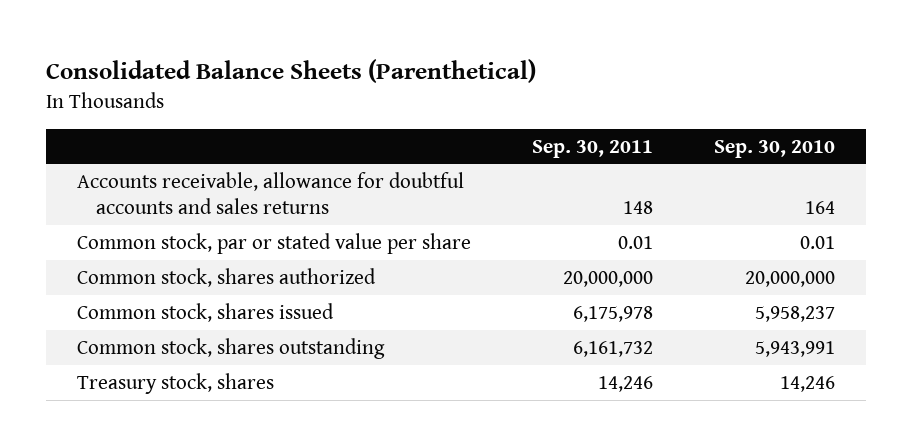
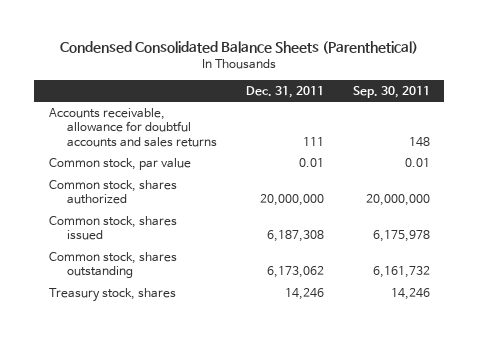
[46,59,537,84] Consolidated Balance Sheets (Parenthetical) -> [60,41,419,55] Condensed Consolidated Balance Sheets (Parenthetical)
[714,139,836,158] Sep. 30, 2010 -> none
none -> [245,85,324,98] Dec. 31, 2011
[76,232,471,254] Common stock, par or stated value per share -> [48,157,191,170] Common stock, par value

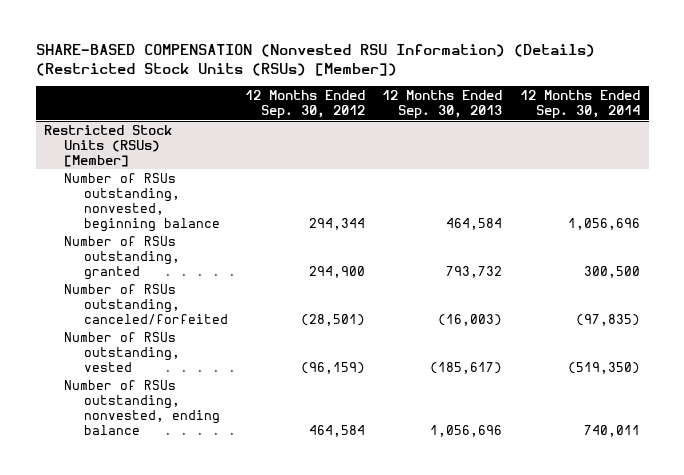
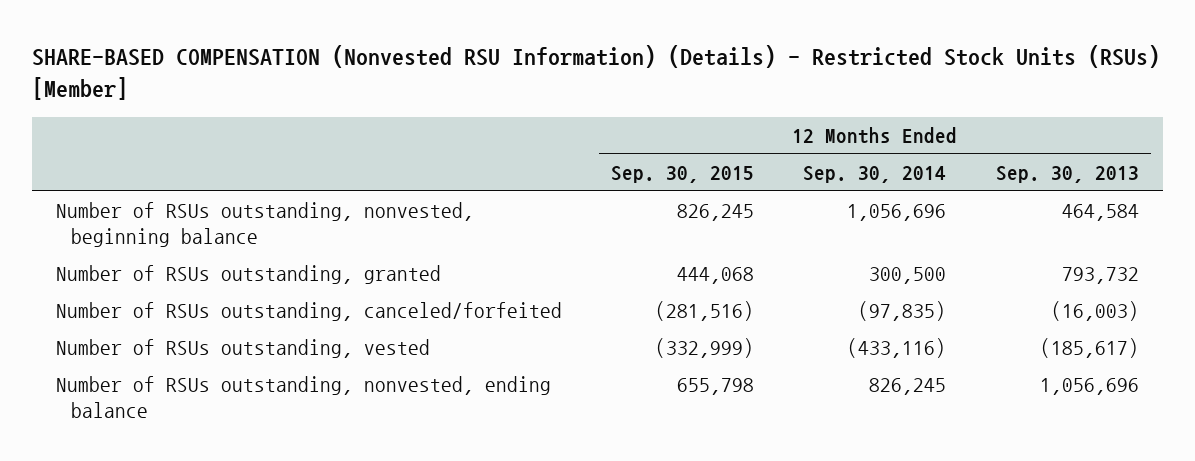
[35,43,595,76] SHARE-BASED COMPENSATION (Nonvested RSU Information) (Details) (Restricted Stock Units (RSUs) [Member]) -> [31,44,1160,101] SHARE-BASED COMPENSATION (Nonvested RSU Information) (Details) - Restricted Stock Units (RSUs) [Member]
[244,90,365,120] 12 Months Ended Sep. 30, 2012 -> none
none -> [611,166,755,184] Sep. 30, 2015
[44,124,173,167] Restricted Stock Units (RSUs) [Member] -> none
[567,361,640,374] (519,350) -> [847,338,947,359] (433,116)
[583,424,640,437] 740,011 -> [869,378,947,396] 826,245

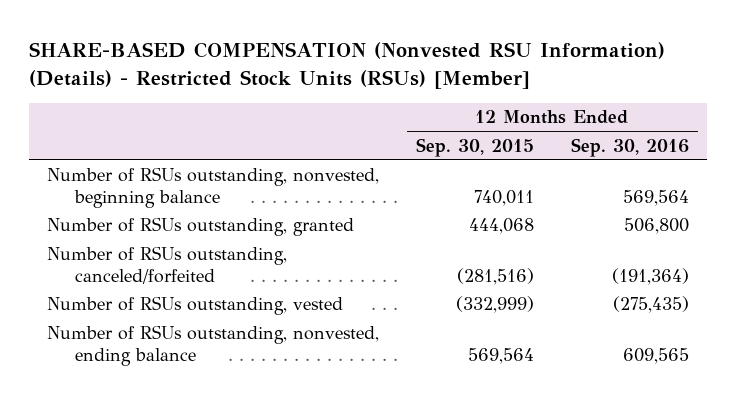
[803,166,947,184] Sep. 30, 2014 -> none
[995,166,1139,184] Sep. 30, 2013 -> none
none -> [570,137,689,157] Sep. 30, 2016
[677,204,755,222] 826,245 -> [474,190,535,207] 740,011
[677,378,755,396] 655,798 -> [468,348,535,365] 569,564

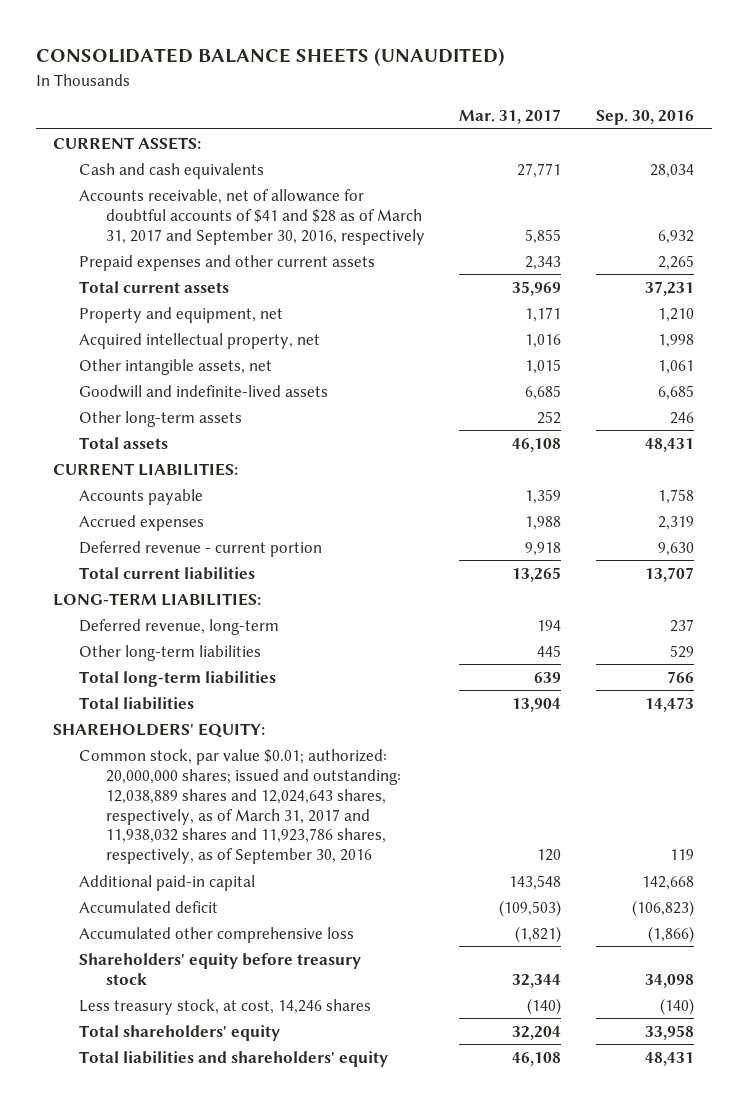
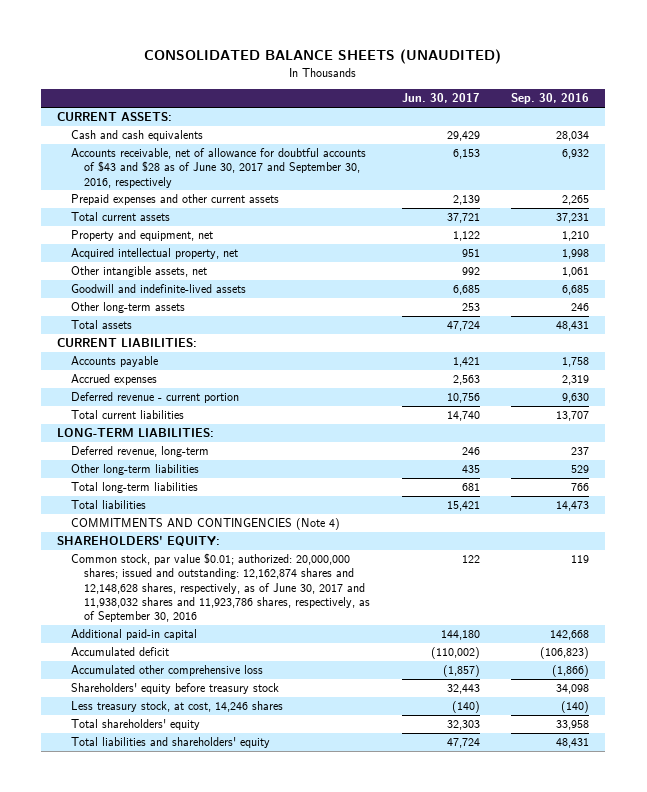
[459,109,562,125] Mar. 31, 2017 -> none
none -> [401,93,480,104] Jun. 30, 2017
[79,188,425,245] Accounts receivable, net of allowance for doubtful accounts of $41 and $28 as of March 31, 2017 and September 30, 2016, respectively -> [70,148,366,188] Accounts receivable, net of allowance for doubtful accounts of $43 and $28 as of June 30, 2017 and September 30, 2016, respectively
none -> [70,518,340,531] COMMITMENTS AND CONTINGENCIES (Note 4)
[79,748,401,865] Common stock, par value $0.01; authorized: 20,000,000 shares; issued and outstanding: 12,038,889 shares and 12,024,643 shares, respectively, as of March 31, 2017 and 11,938,032 shares and 11,923,786 shares, respectively, as of September 30, 2016 -> [70,553,370,622] Common stock, par value $0.01; authorized: 20,000,000 shares; issued and outstanding: 12,162,874 shares and 12,148,628 shares, respectively, as of June 30, 2017 and 11,938,032 shares and 11,923,786 shares, respectively, as of September 30, 2016

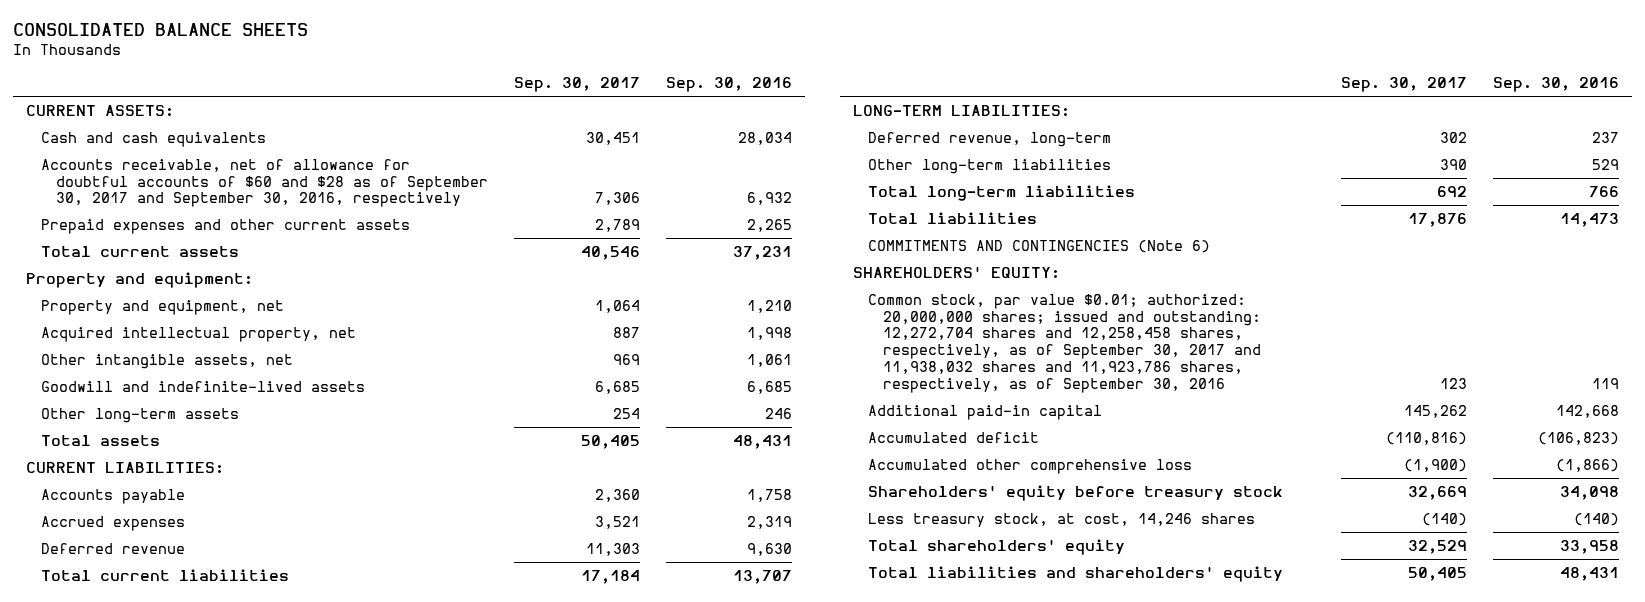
[144,49,502,65] CONSOLIDATED BALANCE SHEETS (UNAUDITED) -> [13,22,309,36] CONSOLIDATED BALANCE SHEETS
[401,93,480,104] Jun. 30, 2017 -> none
none -> [513,77,640,93] Sep. 30, 2017
[70,148,366,188] Accounts receivable, net of allowance for doubtful accounts of $43 and $28 as of June 30, 2017 and September 30, 2016, respectively -> [41,158,489,208] Accounts receivable, net of allowance for doubtful accounts of $60 and $28 as of September 30, 2017 and September 30, 2016, respectively
none -> [26,271,254,288] Property and equipment:
[70,392,239,404] Deferred revenue - current portion -> [41,542,186,554] Deferred revenue
[70,518,340,531] COMMITMENTS AND CONTINGENCIES (Note 4) -> [868,239,1211,253] COMMITMENTS AND CONTINGENCIES (Note 6)
[70,553,370,622] Common stock, par value $0.01; authorized: 20,000,000 shares; issued and outstanding: 12,162,874 shares and 12,148,628 shares, respectively, as of June 30, 2017 and 11,938,032 shares and 11,923,786 shares, respectively, as of September 30, 2016 -> [868,293,1262,393] Common stock, par value $0.01; authorized: 20,000,000 shares; issued and outstanding: 12,272,704 shares and 12,258,458 shares, respectively, as of September 30, 2017 and 11,938,032 shares and 11,923,786 shares, respectively, as of September 30, 2016

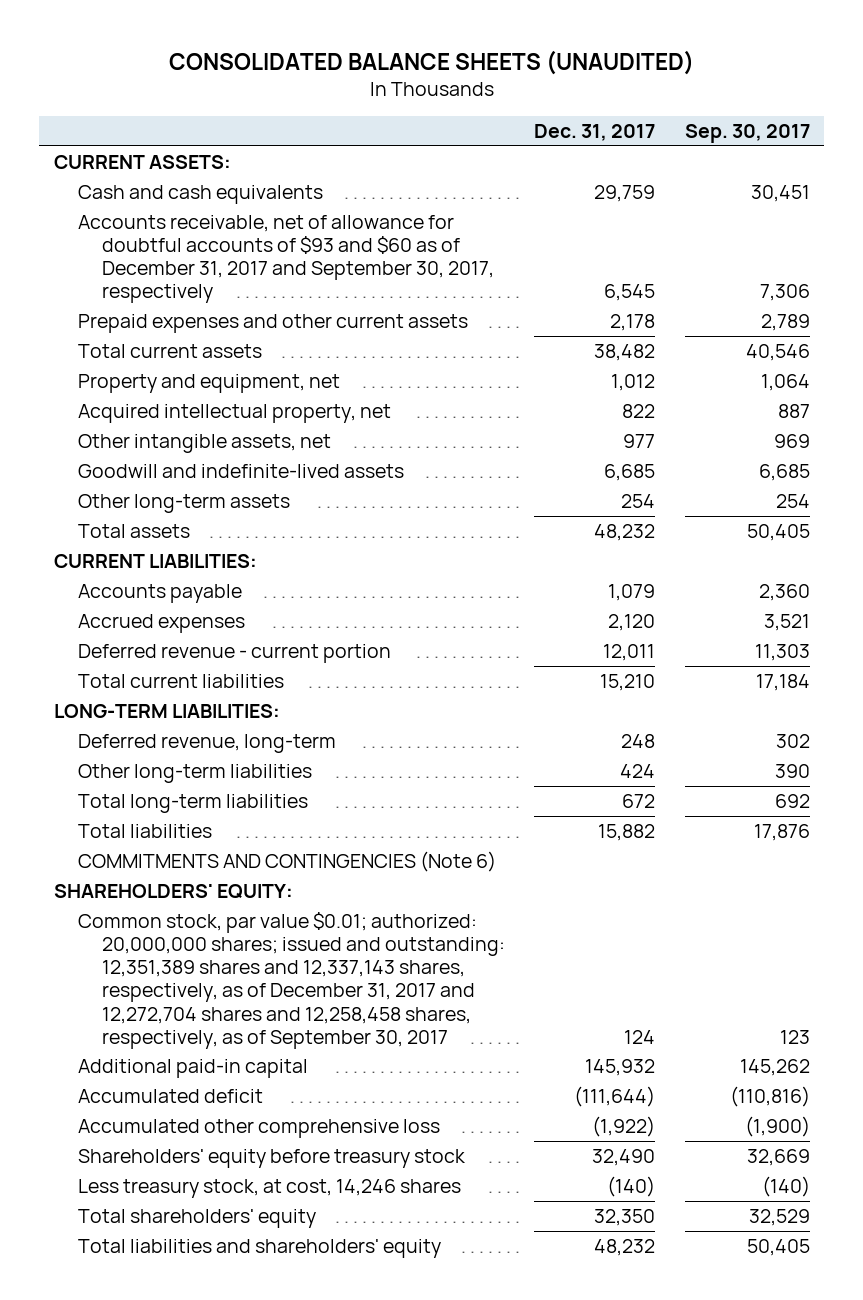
[13,22,309,36] CONSOLIDATED BALANCE SHEETS -> [168,49,694,75] CONSOLIDATED BALANCE SHEETS (UNAUDITED)
[665,77,792,93] Sep. 30, 2016 -> none
none -> [534,124,656,142] Dec. 31, 2017
[41,158,489,208] Accounts receivable, net of allowance for doubtful accounts of $60 and $28 as of September 30, 2017 and September 30, 2016, respectively -> [77,215,494,304] Accounts receivable, net of allowance for doubtful accounts of $93 and $60 as of December 31, 2017 and September 30, 2017, respectively
[26,271,254,288] Property and equipment: -> none
[41,542,186,554] Deferred revenue -> [77,644,391,664] Deferred revenue - current portion
[868,293,1262,393] Common stock, par value $0.01; authorized: 20,000,000 shares; issued and outstanding: 12,272,704 shares and 12,258,458 shares, respectively, as of September 30, 2017 and 11,938,032 shares and 11,923,786 shares, respectively, as of September 30, 2016 -> [77,912,505,1049] Common stock, par value $0.01; authorized: 20,000,000 shares; issued and outstanding: 12,351,389 shares and 12,337,143 shares, respectively, as of December 31, 2017 and 12,272,704 shares and 12,258,458 shares, respectively, as of September 30, 2017

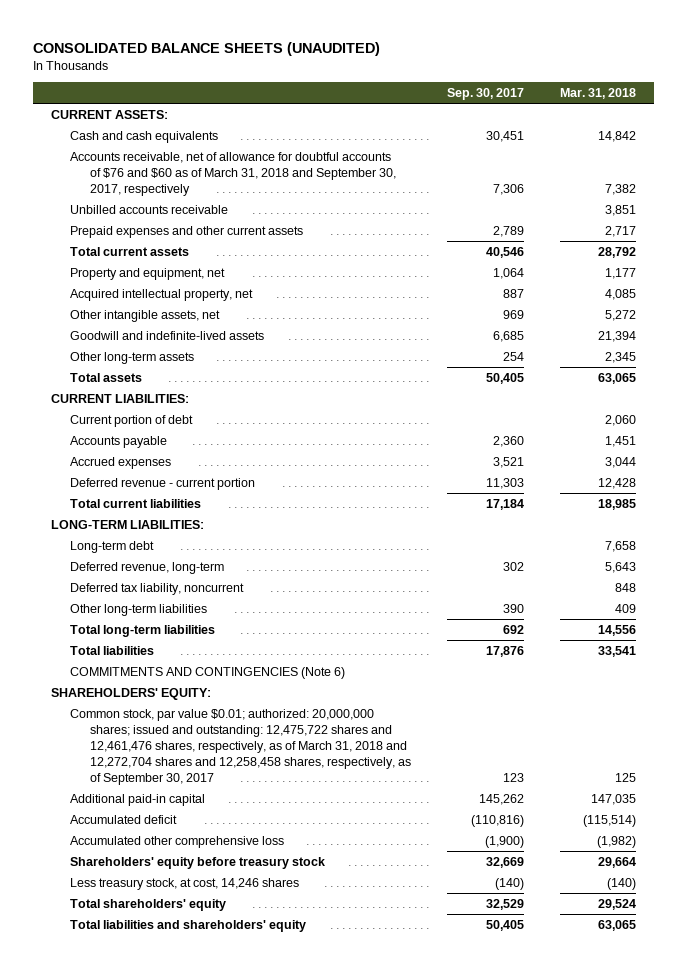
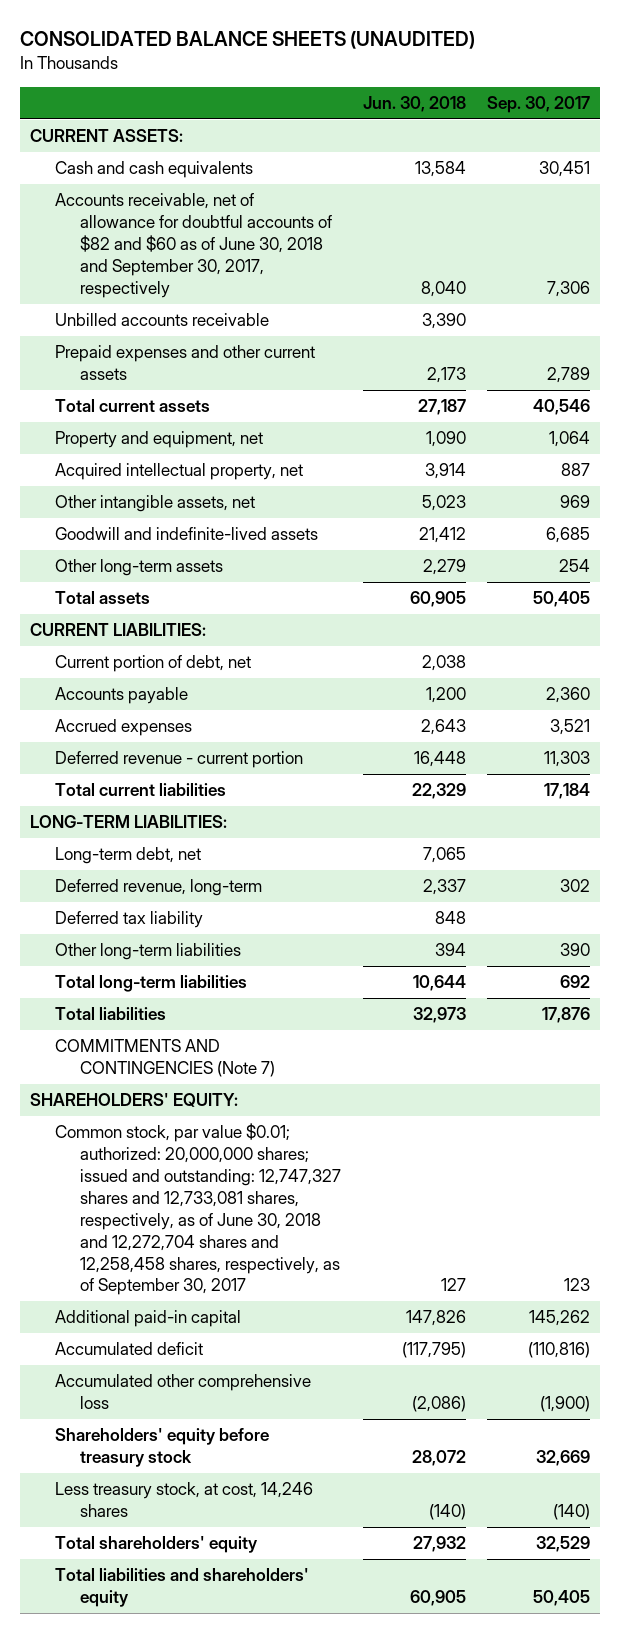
[559,87,636,99] Mar. 31, 2018 -> none
none -> [362,95,466,112] Jun. 30, 2018
[70,151,396,196] Accounts receivable, net of allowance for doubtful accounts of $76 and $60 as of March 31, 2018 and September 30, 2017, respectively -> [55,193,333,298] Accounts receivable, net of allowance for doubtful accounts of $82 and $60 as of June 30, 2018 and September 30, 2017, respectively
[70,414,194,427] Current portion of debt -> [55,655,252,673] Current portion of debt, net
[70,540,155,553] Long-term debt -> [55,847,202,865] Long-term debt, net
[70,582,245,595] Deferred tax liability, noncurrent -> [55,911,204,929] Deferred tax liability
[70,666,346,679] COMMITMENTS AND CONTINGENCIES (Note 6) -> [55,1039,276,1078] COMMITMENTS AND CONTINGENCIES (Note 7)
[70,708,411,785] Common stock, par value $0.01; authorized: 20,000,000 shares; issued and outstanding: 12,475,722 shares and 12,461,476 shares, respectively, as of March 31, 2018 and 12,272,704 shares and 12,258,458 shares, respectively, as of September 30, 2017 -> [55,1123,342,1296] Common stock, par value $0.01; authorized: 20,000,000 shares; issued and outstanding: 12,747,327 shares and 12,733,081 shares, respectively, as of June 30, 2018 and 12,272,704 shares and 12,258,458 shares, respectively, as of September 30, 2017

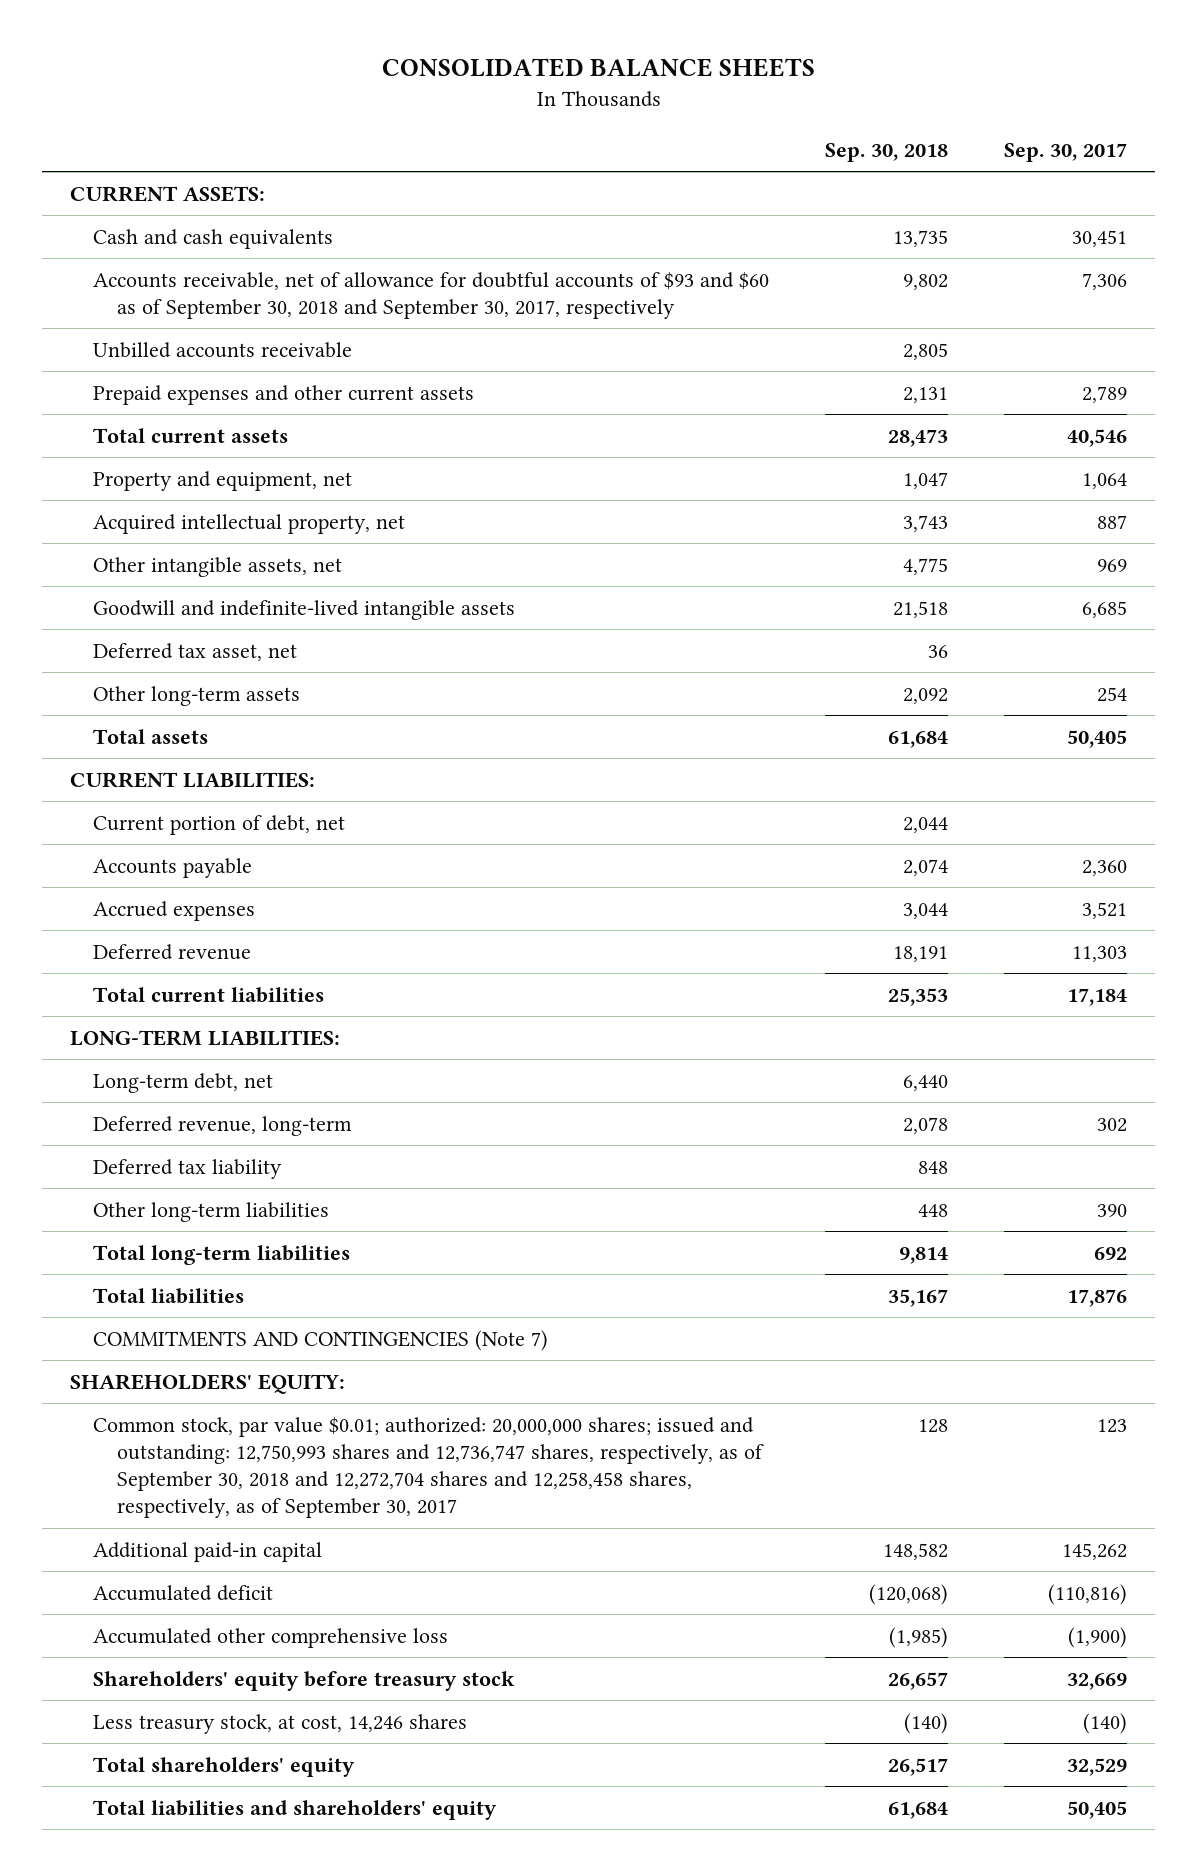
[19,31,475,50] CONSOLIDATED BALANCE SHEETS (UNAUDITED) -> [381,58,815,78] CONSOLIDATED BALANCE SHEETS
[362,95,466,112] Jun. 30, 2018 -> none
none -> [825,142,949,162] Sep. 30, 2018
[55,193,333,298] Accounts receivable, net of allowance for doubtful accounts of $82 and $60 as of June 30, 2018 and September 30, 2017, respectively -> [93,271,770,319] Accounts receivable, net of allowance for doubtful accounts of $93 and $60 as of September 30, 2018 and September 30, 2017, respectively
[55,527,319,541] Goodwill and indefinite-lived assets -> [93,599,516,620] Goodwill and indefinite-lived intangible assets
none -> [93,642,298,661] Deferred tax asset, net
[55,751,304,769] Deferred revenue - current portion -> [93,943,252,960] Deferred revenue
[55,1123,342,1296] Common stock, par value $0.01; authorized: 20,000,000 shares; issued and outstanding: 12,747,327 shares and 12,733,081 shares, respectively, as of June 30, 2018 and 12,272,704 shares and 12,258,458 shares, respectively, as of September 30, 2017 -> [93,1416,764,1519] Common stock, par value $0.01; authorized: 20,000,000 shares; issued and outstanding: 12,750,993 shares and 12,736,747 shares, respectively, as of September 30, 2018 and 12,272,704 shares and 12,258,458 shares, respectively, as of September 30, 2017

